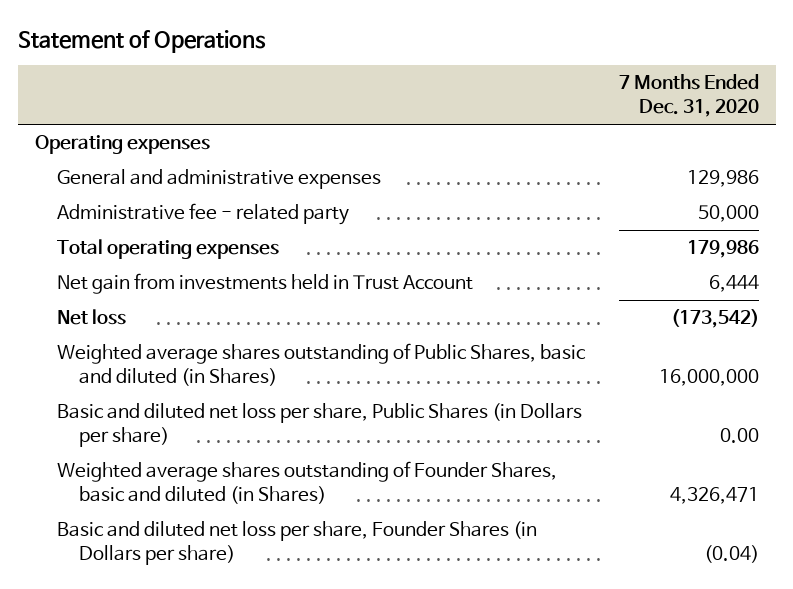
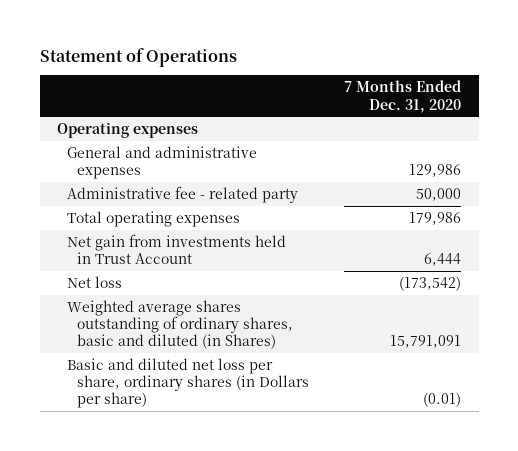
[56,343,586,387] Weighted average shares outstanding of Public Shares, basic and diluted (in Shares) -> none
[56,403,582,448] Basic and diluted net loss per share, Public Shares (in Dollars per share) -> none
[56,461,557,505] Weighted average shares outstanding of Founder Shares, basic and diluted (in Shares) -> [67,299,294,350] Weighted average shares outstanding of ordinary shares, basic and diluted (in Shares)
[669,487,759,505] 4,326,471 -> [390,335,462,349] 15,791,091
[56,521,537,566] Basic and diluted net loss per share, Founder Shares (in Dollars per share) -> [67,357,310,409] Basic and diluted net loss per share, ordinary shares (in Dollars per share)
[703,545,759,564] (0.04) -> [423,392,462,408] (0.01)

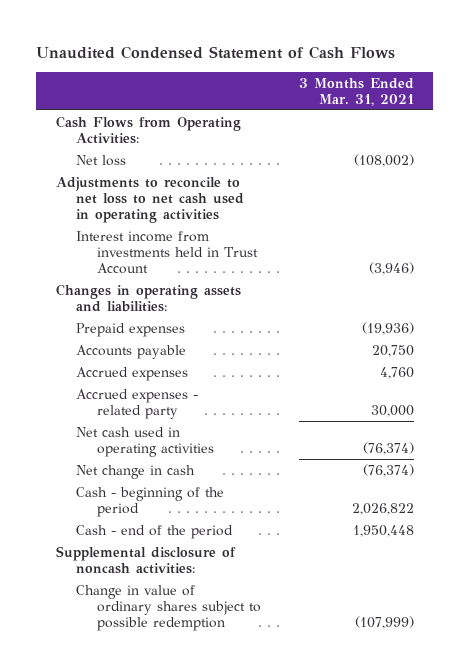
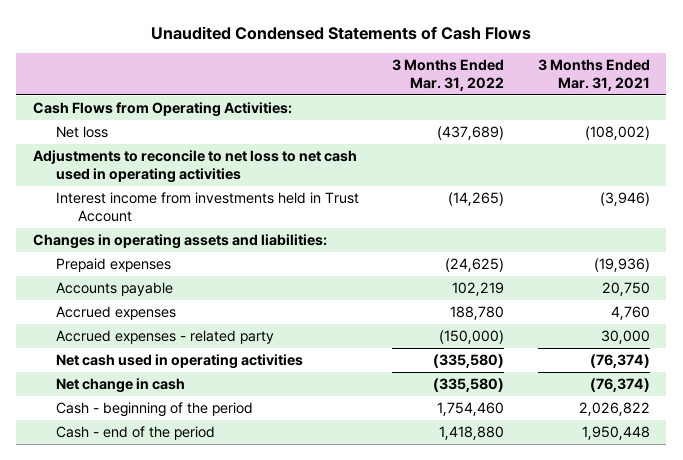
[36,46,396,60] Unaudited Condensed Statement of Cash Flows -> [151,25,532,40] Unaudited Condensed Statements of Cash Flows
none -> [392,59,505,92] 3 Months Ended Mar. 31, 2022
[55,545,236,574] Supplemental disclosure of noncash activities: -> none
[76,584,262,631] Change in value of ordinary shares subject to possible redemption -> none

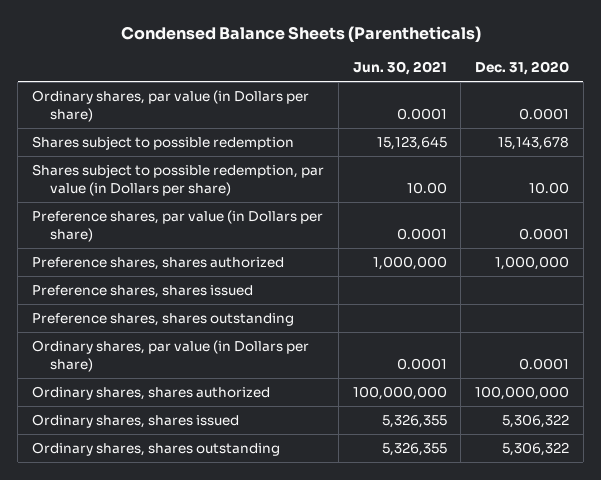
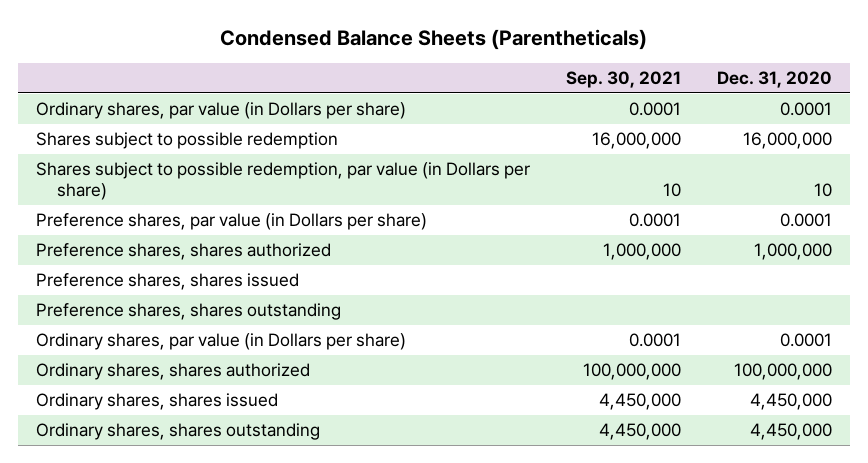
[352,60,447,75] Jun. 30, 2021 -> none
none -> [566,71,682,89] Sep. 30, 2021
[498,136,570,151] 15,143,678 -> [743,132,833,150] 16,000,000
[529,181,570,194] 10.00 -> [814,183,833,198] 10
[502,414,570,429] 5,306,322 -> [750,393,833,411] 4,450,000
[502,442,570,457] 5,306,322 -> [750,423,833,441] 4,450,000

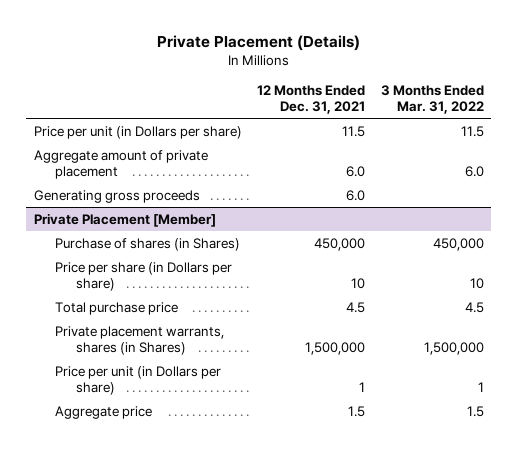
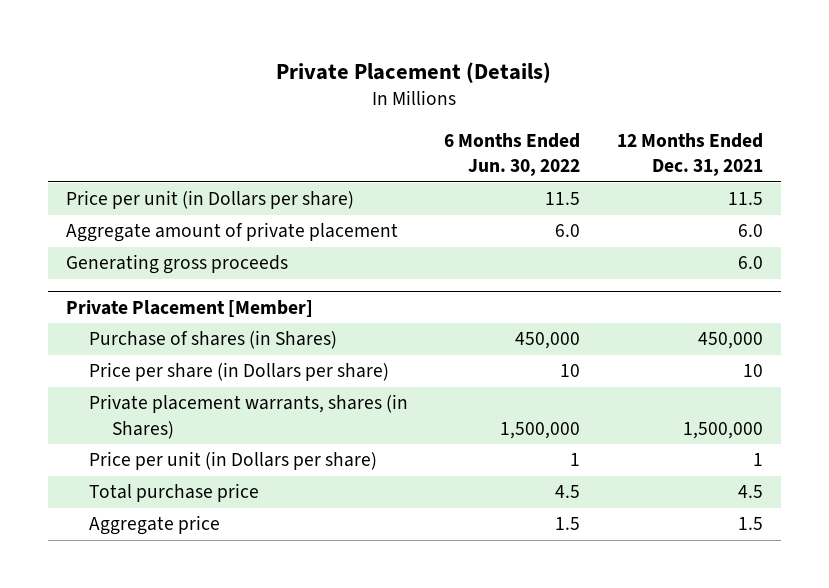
[380,85,484,115] 3 Months Ended Mar. 31, 2022 -> none
none -> [444,133,581,177] 6 Months Ended Jun. 30, 2022
[54,301,178,315] Total purchase price -> [89,483,260,503] Total purchase price

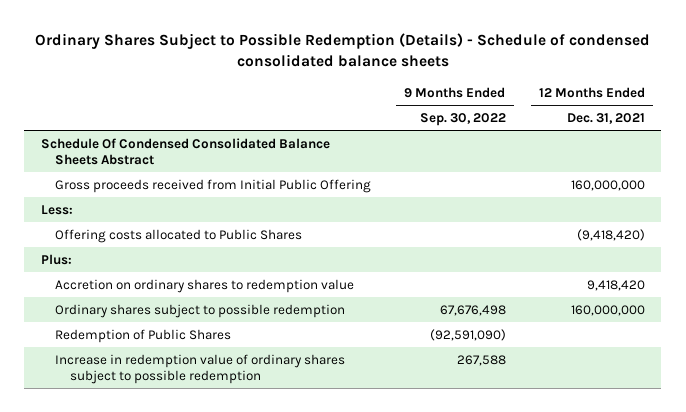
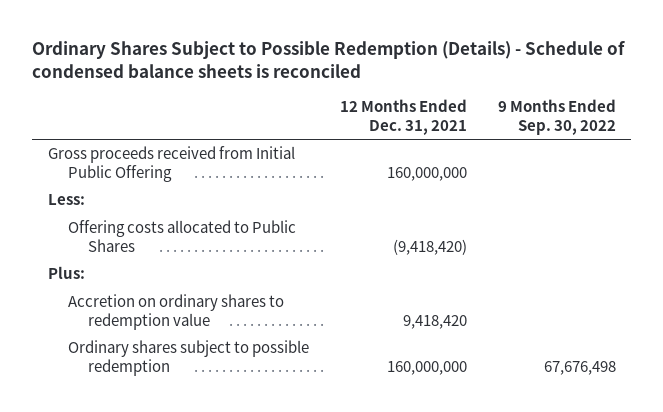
[34,33,650,68] Ordinary Shares Subject to Possible Redemption (Details) - Schedule of condensed consolidated balance sheets -> [32,41,626,79] Ordinary Shares Subject to Possible Redemption (Details) - Schedule of condensed balance sheets is reconciled
[41,137,331,165] Schedule Of Condensed Consolidated Balance Sheets Abstract -> none
[55,328,232,343] Redemption of Public Shares -> none
[55,353,346,384] Increase in redemption value of ordinary shares subject to possible redemption -> none

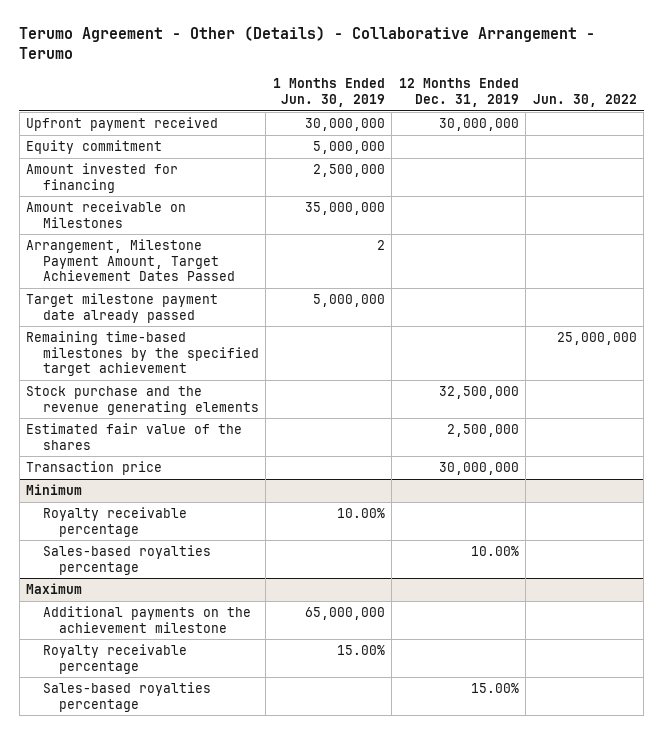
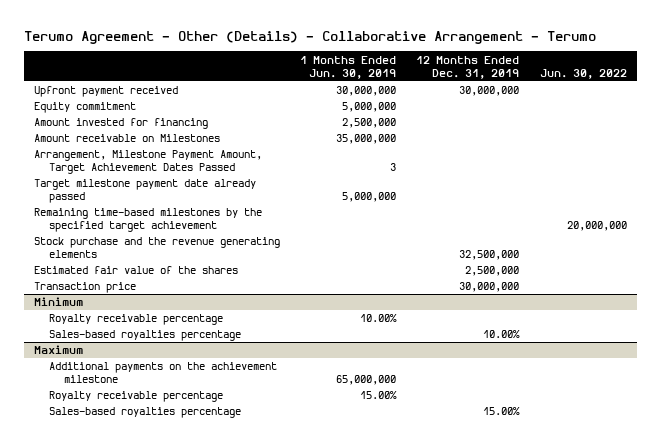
[376,240,385,251] 2 -> [390,163,397,172] 3
[556,332,637,346] 25,000,000 -> [566,221,627,232] 20,000,000

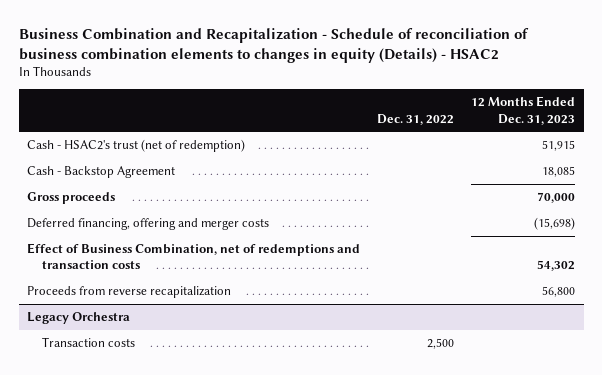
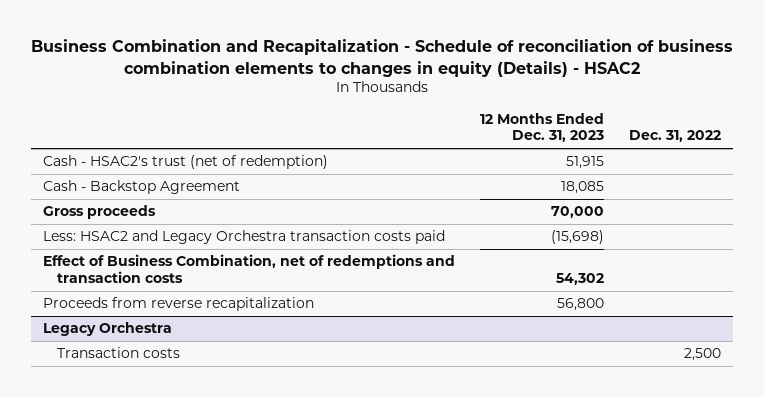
[27,218,270,231] Deferred financing, offering and merger costs -> [43,230,446,245] Less: HSAC2 and Legacy Orchestra transaction costs paid

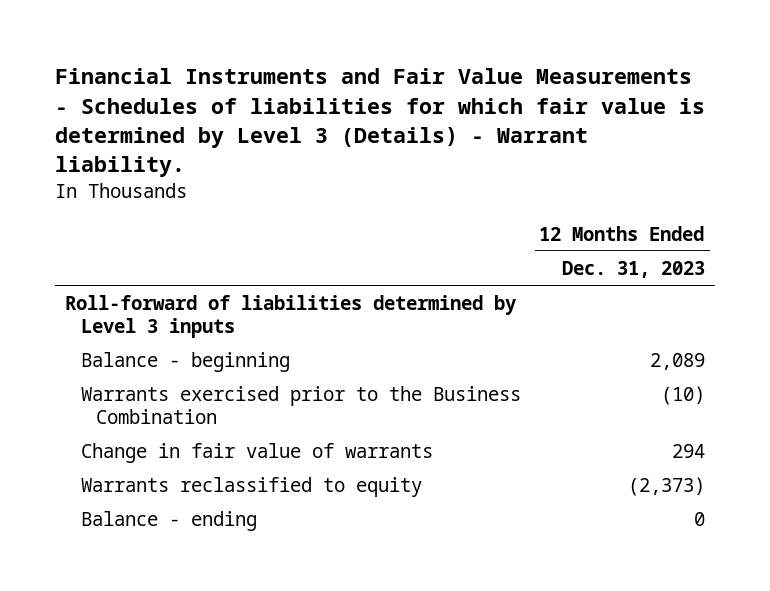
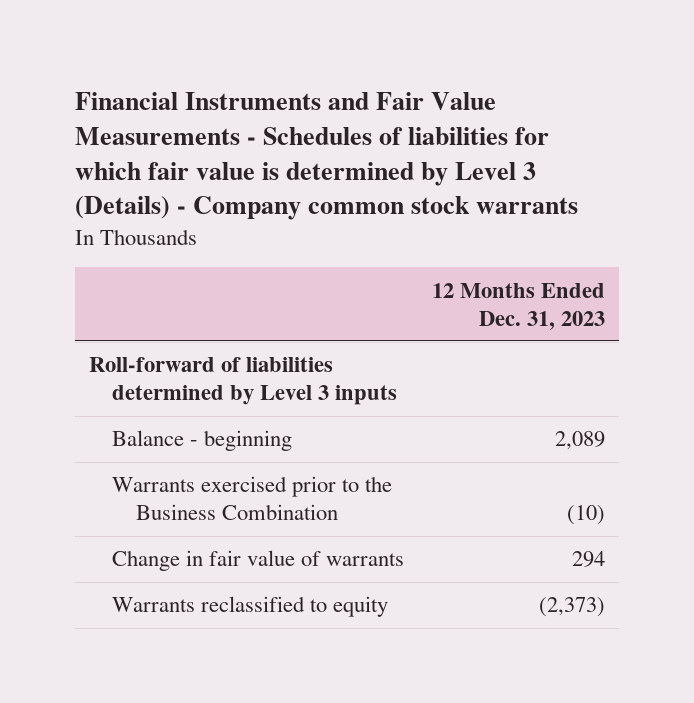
[54,68,705,178] Financial Instruments and Fair Value Measurements - Schedules of liabilities for which fair value is determined by Level 3 (Details) - Warrant liability. -> [74,91,578,221] Financial Instruments and Fair Value Measurements - Schedules of liabilities for which fair value is determined by Level 3 (Details) - Company common stock warrants
[80,510,257,531] Balance - ending -> none

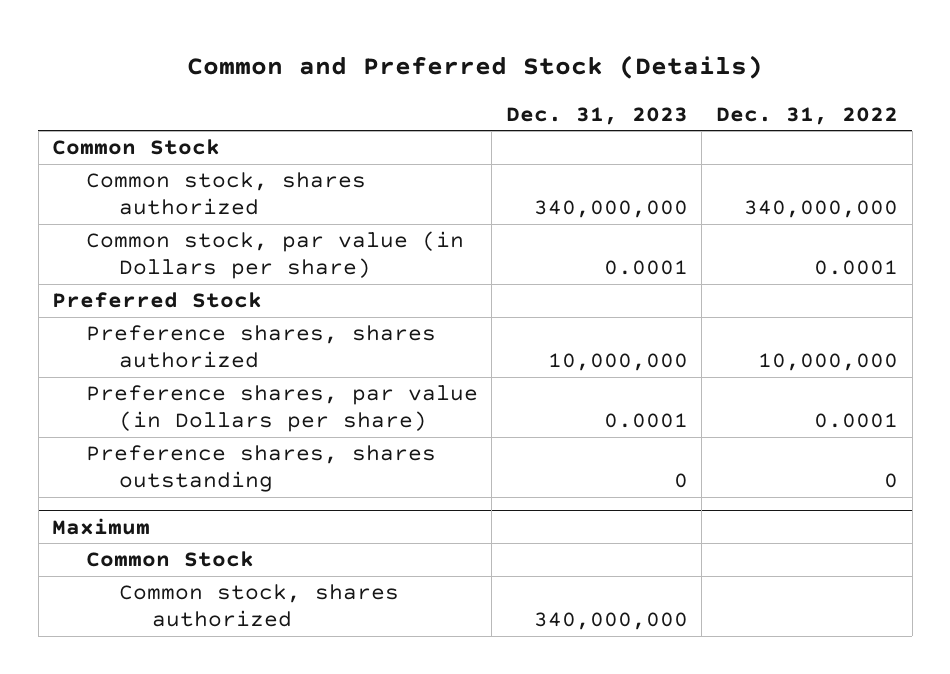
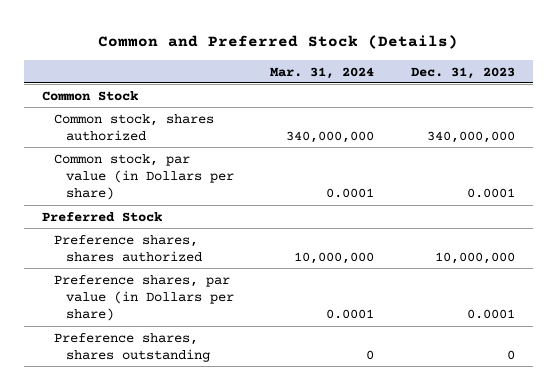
[715,106,898,125] Dec. 31, 2022 -> none
none -> [270,66,375,79] Mar. 31, 2024
[52,517,151,535] Maximum -> none
[85,551,254,568] Common Stock -> none
[118,584,399,628] Common stock, shares authorized -> none

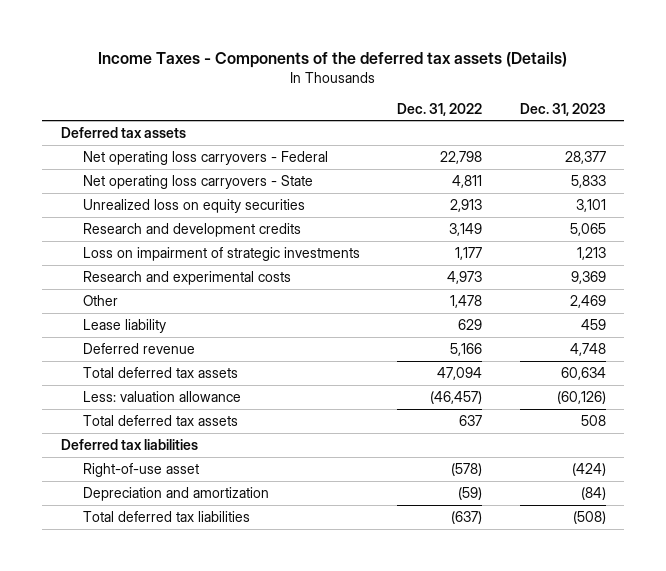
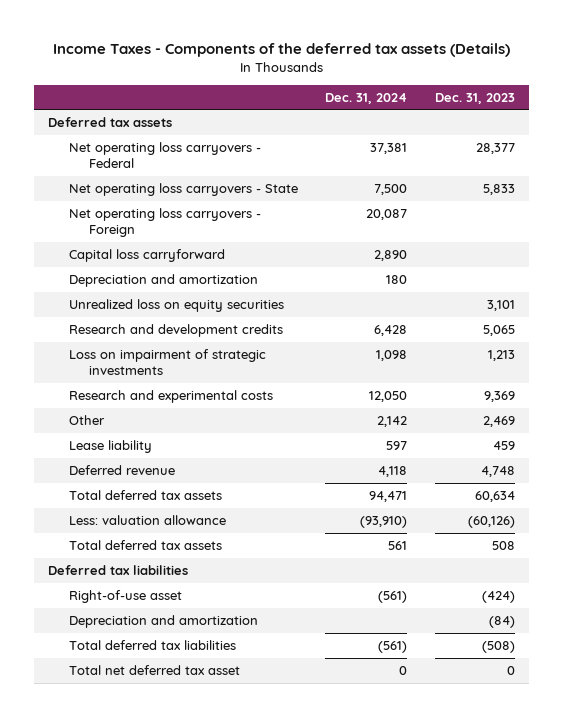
[397,102,483,116] Dec. 31, 2022 -> none
none -> [325,92,408,104] Dec. 31, 2024
none -> [68,207,261,238] Net operating loss carryovers - Foreign
none -> [68,248,225,262] Capital loss carryforward
none -> [68,273,258,287] Depreciation and amortization
none -> [68,664,240,675] Total net deferred tax asset

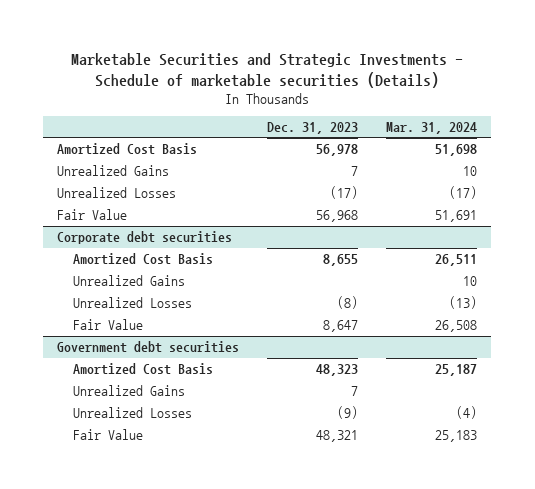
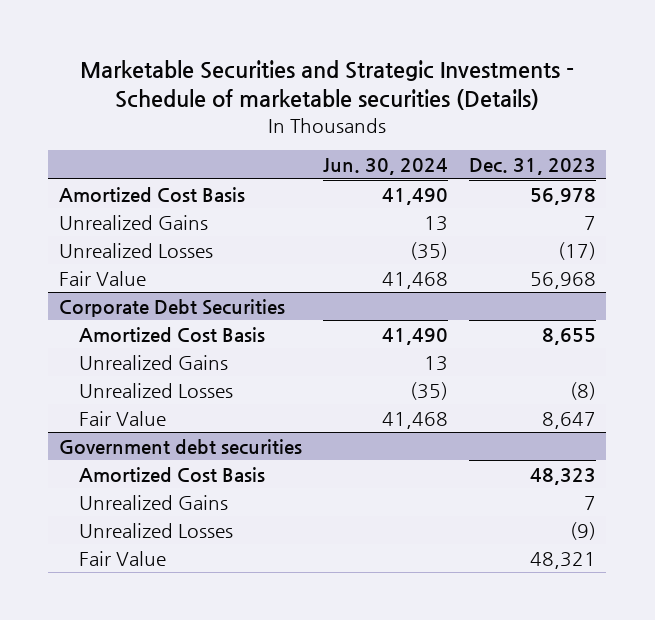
[386,121,478,134] Mar. 31, 2024 -> none
none -> [322,158,448,176] Jun. 30, 2024
[57,231,233,245] Corporate debt securities -> [58,298,285,317] Corporate Debt Securities

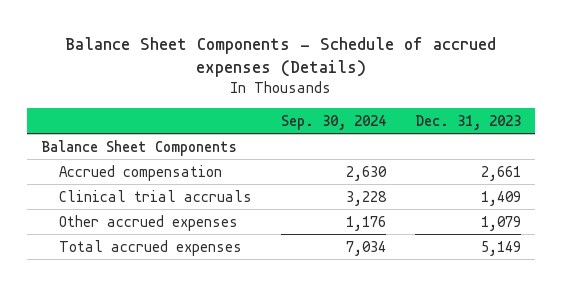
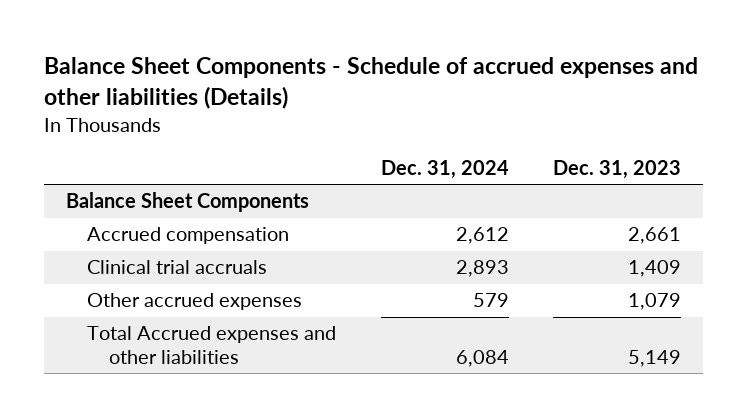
[64,36,496,78] Balance Sheet Components - Schedule of accrued expenses (Details) -> [43,57,698,109] Balance Sheet Components - Schedule of accrued expenses and other liabilities (Details)
[281,114,387,130] Sep. 30, 2024 -> none
none -> [380,159,509,179] Dec. 31, 2024
[59,239,243,256] Total accrued expenses -> [87,326,337,364] Total Accrued expenses and other liabilities

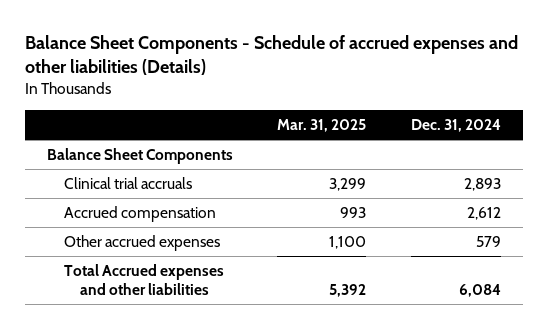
[553,159,682,179] Dec. 31, 2023 -> none
none -> [277,118,367,132] Mar. 31, 2025
[87,227,290,245] Accrued compensation -> [63,206,216,223] Accrued compensation

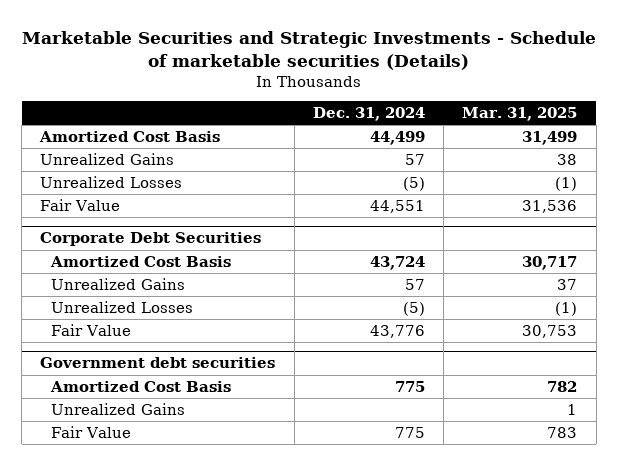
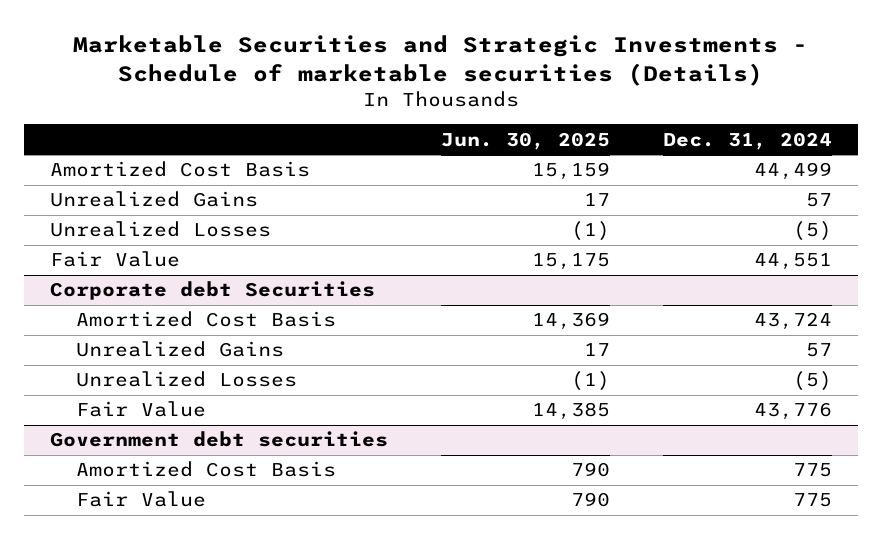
[462,107,578,122] Mar. 31, 2025 -> none
none -> [440,131,610,150] Jun. 30, 2025
[40,232,262,247] Corporate Debt Securities -> [50,281,376,301] Corporate debt Securities
[51,402,186,415] Unrealized Gains -> none

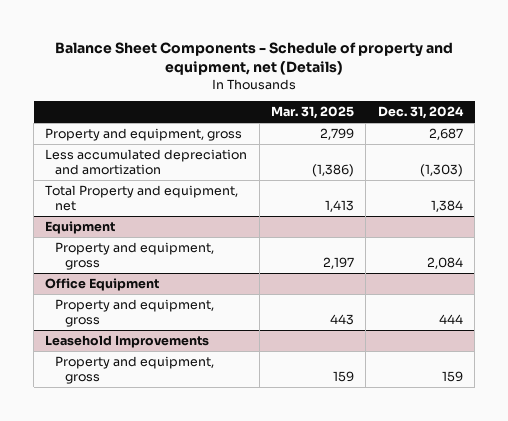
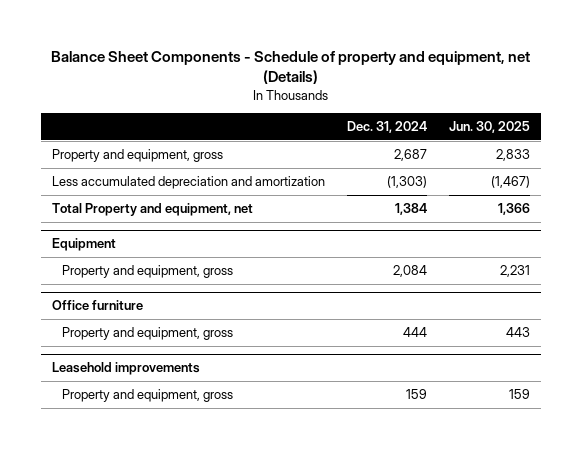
[271,106,355,120] Mar. 31, 2025 -> none
none -> [448,121,530,134] Jun. 30, 2025
[45,277,160,291] Office Equipment -> [52,300,144,311] Office furniture
[45,334,210,348] Leasehold Improvements -> [52,362,201,376] Leasehold improvements

